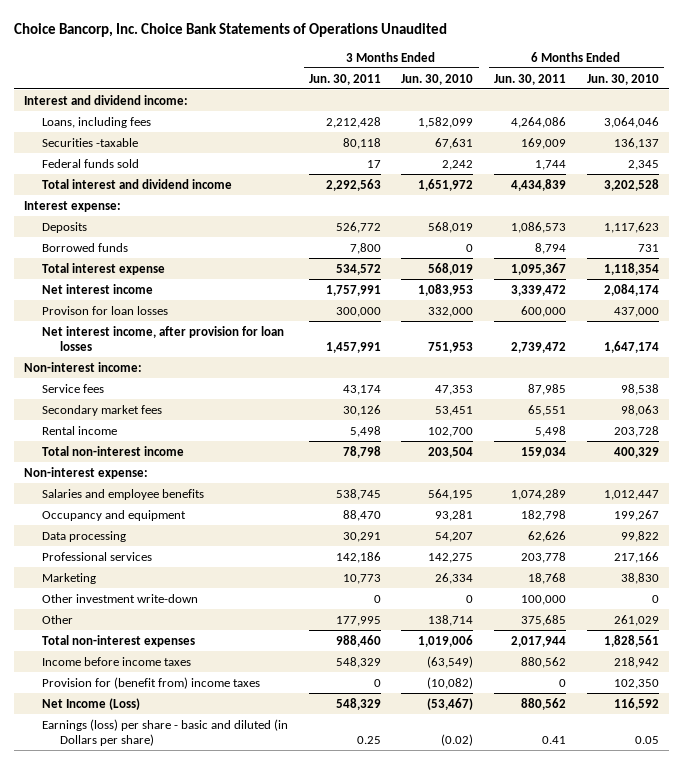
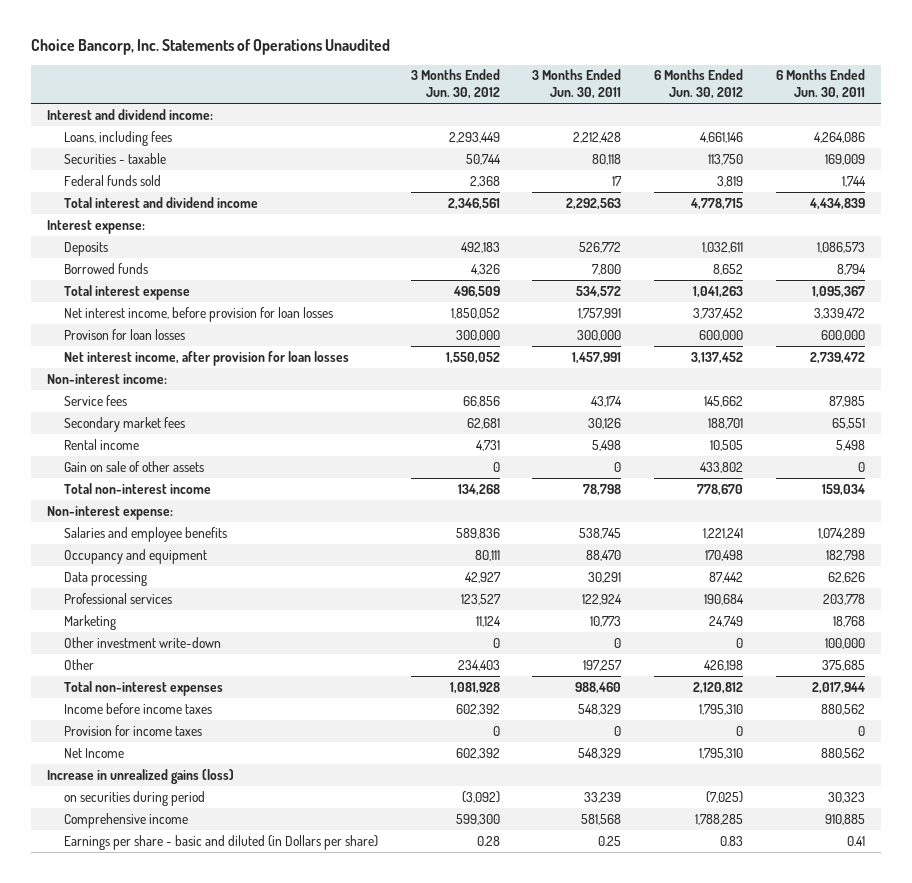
[13,23,447,38] Choice Bancorp, Inc. Choice Bank Statements of Operations Unaudited -> [30,39,390,56] Choice Bancorp, Inc. Statements of Operations Unaudited
[401,73,474,85] Jun. 30, 2010 -> none
[586,73,659,85] Jun. 30, 2010 -> none
none -> [410,69,500,100] 3 Months Ended Jun. 30, 2012
none -> [654,69,744,100] 6 Months Ended Jun. 30, 2012
[41,137,138,147] Securities -taxable -> [63,152,166,164] Securities - taxable
[41,283,153,294] Net interest income -> [63,306,333,322] Net interest income, before provision for loan losses
none -> [63,460,204,472] Gain on sale of other assets
[335,551,381,563] 142,186 -> [582,593,623,605] 122,924
[335,615,381,626] 177,995 -> [583,659,623,671] 197,257
[41,676,260,689] Provision for (benefit from) income taxes -> [63,724,202,736] Provision for income taxes
[41,697,140,710] Net Income (Loss) -> [63,747,124,758] Net Income
none -> [47,768,235,784] Increase in unrealized gains (loss)
none -> [63,790,205,806] on securities during period
none -> [63,812,188,828] Comprehensive income
[41,718,288,746] Earnings (loss) per share - basic and diluted (in Dollars per share) -> [63,834,378,850] Earnings per share - basic and diluted (in Dollars per share)

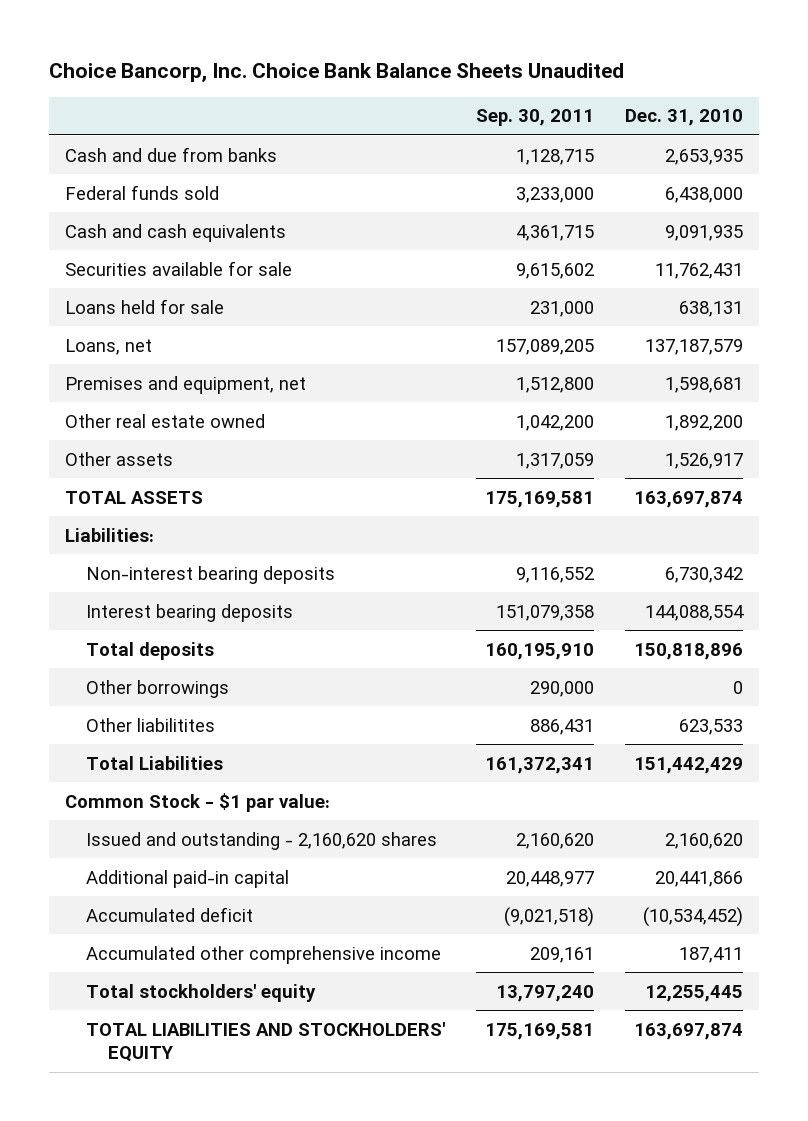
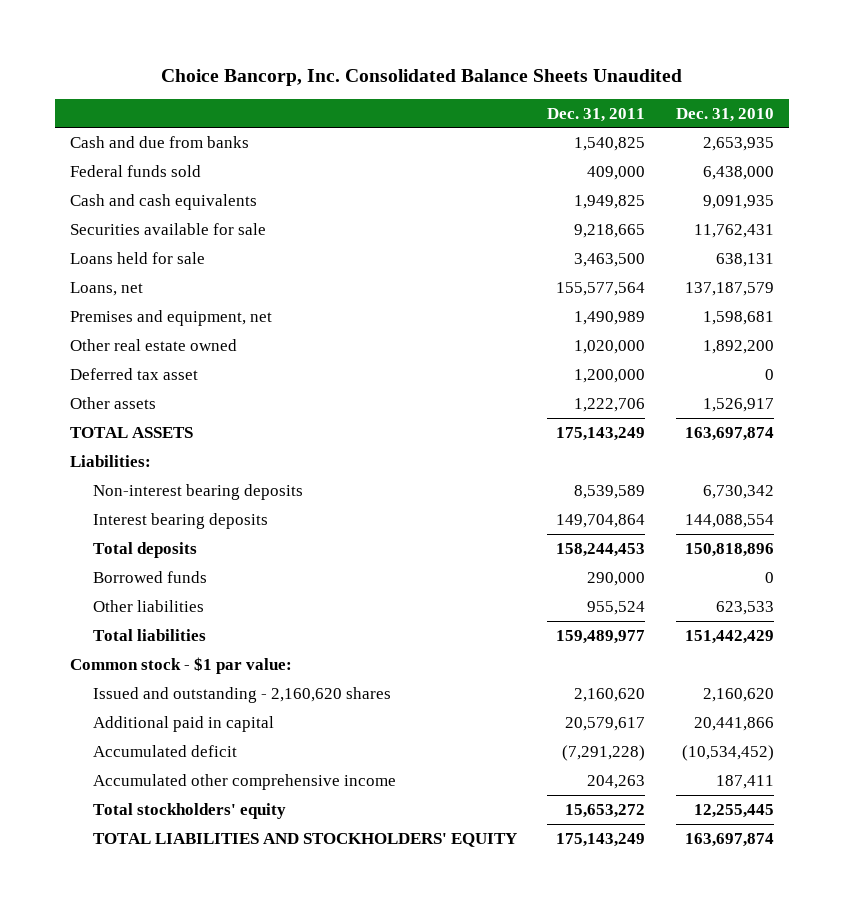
[49,63,625,83] Choice Bancorp, Inc. Choice Bank Balance Sheets Unaudited -> [160,68,682,86] Choice Bancorp, Inc. Consolidated Balance Sheets Unaudited
[476,109,595,127] Sep. 30, 2011 -> none
none -> [547,107,646,122] Dec. 31, 2011
none -> [70,367,199,380] Deferred tax asset
[86,679,230,698] Other borrowings -> [93,570,208,583] Borrowed funds
[86,717,216,732] Other liabilitites -> [93,599,205,612] Other liabilities
[86,755,224,770] Total Liabilities -> [93,628,207,641] Total liabilities
[64,792,330,812] Common Stock - $1 par value: -> [70,656,293,674] Common stock - $1 par value:
[86,869,290,888] Additional paid-in capital -> [93,715,275,732] Additional paid in capital

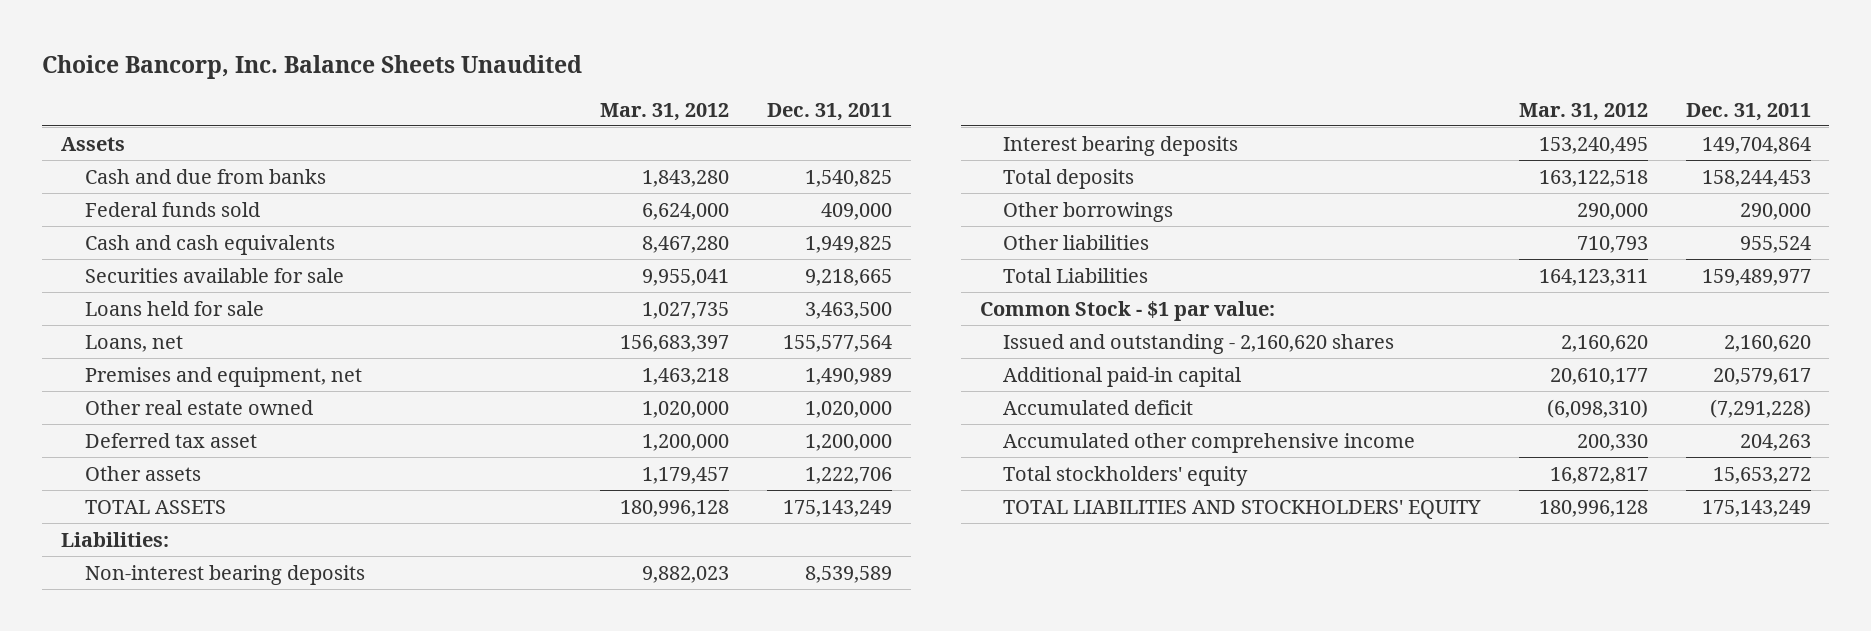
[160,68,682,86] Choice Bancorp, Inc. Consolidated Balance Sheets Unaudited -> [41,55,582,80] Choice Bancorp, Inc. Balance Sheets Unaudited
[675,107,774,122] Dec. 31, 2010 -> none
none -> [600,102,730,121] Mar. 31, 2012
none -> [60,136,125,151] Assets
[93,570,208,583] Borrowed funds -> [1003,201,1174,222] Other borrowings
[93,628,207,641] Total liabilities -> [1003,267,1149,283] Total Liabilities
[70,656,293,674] Common stock - $1 par value: -> [979,300,1275,321] Common Stock - $1 par value:
[93,715,275,732] Additional paid in capital -> [1003,366,1242,387] Additional paid-in capital

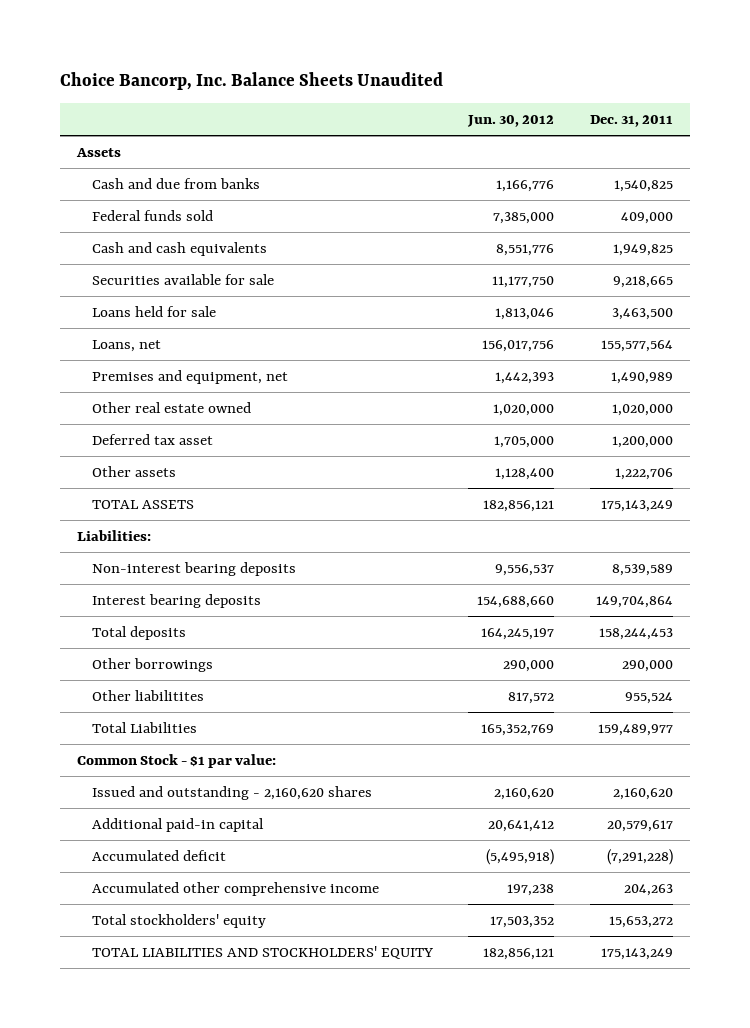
[600,102,730,121] Mar. 31, 2012 -> none
none -> [467,115,555,128] Jun. 30, 2012
[1003,234,1150,250] Other liabilities -> [91,689,204,701] Other liabilitites

